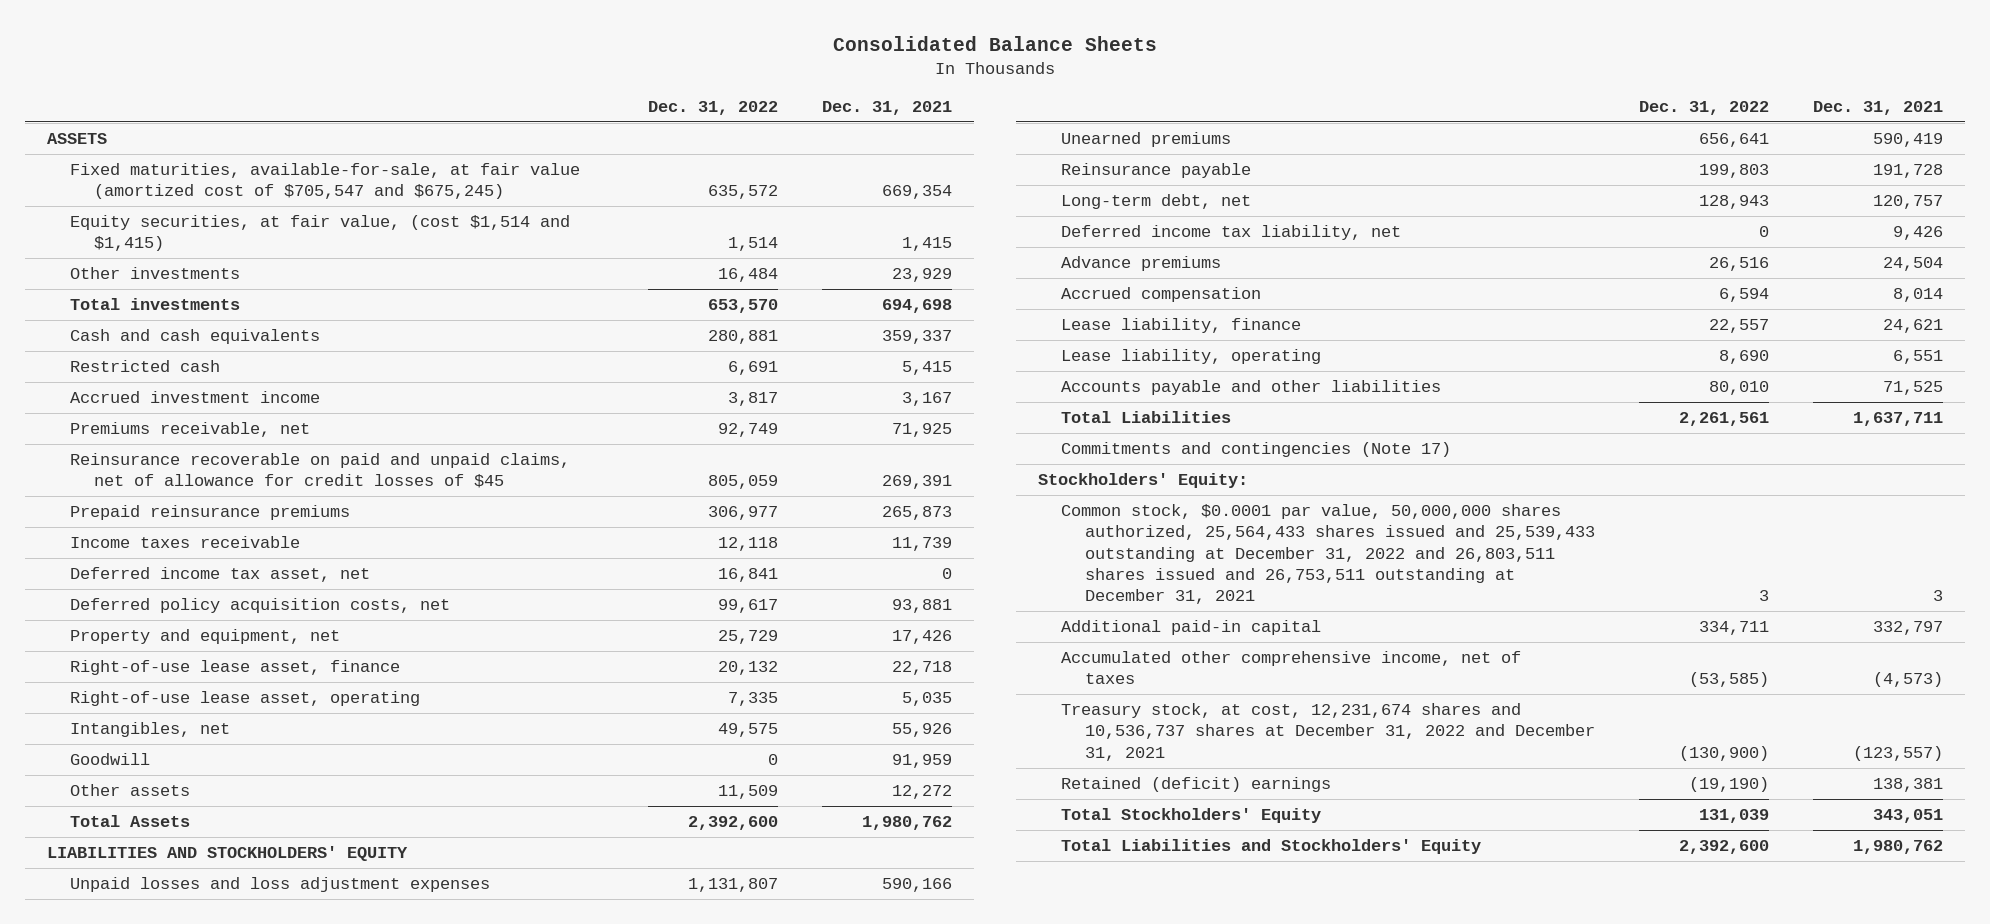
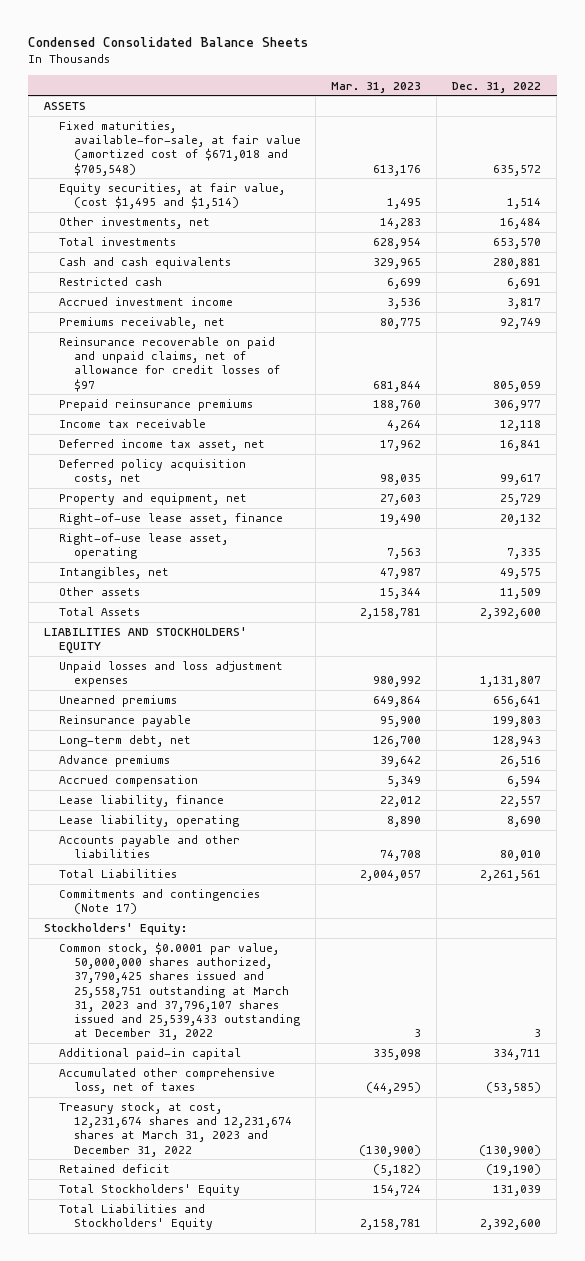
[833,36,1158,52] Consolidated Balance Sheets -> [28,36,309,47] Condensed Consolidated Balance Sheets
[821,100,952,115] Dec. 31, 2021 -> none
none -> [331,81,422,93] Mar. 31, 2023
[70,162,581,200] Fixed maturities, available-for-sale, at fair value (amortized cost of $705,547 and $675,245) -> [58,121,301,176] Fixed maturities, available-for-sale, at fair value (amortized cost of $671,018 and $705,548)
[70,214,571,252] Equity securities, at fair value, (cost $1,514 and $1,415) -> [58,183,285,210] Equity securities, at fair value, (cost $1,495 and $1,514)
[70,266,241,279] Other investments -> [58,217,210,230] Other investments, net
[70,452,571,489] Reinsurance recoverable on paid and unpaid claims, net of allowance for credit losses of $45 -> [58,337,280,392] Reinsurance recoverable on paid and unpaid claims, net of allowance for credit losses of $97
[70,535,301,548] Income taxes receivable -> [58,419,206,429] Income tax receivable
[70,752,151,765] Goodwill -> none
[1061,224,1402,240] Deferred income tax liability, net -> none
[1061,503,1595,605] Common stock, $0.0001 par value, 50,000,000 shares authorized, 25,564,433 shares issued and 25,539,433 outstanding at December 31, 2022 and 26,803,511 shares issued and 26,753,511 outstanding at December 31, 2021 -> [58,942,300,1040] Common stock, $0.0001 par value, 50,000,000 shares authorized, 37,790,425 shares issued and 25,558,751 outstanding at March 31, 2023 and 37,796,107 shares issued and 25,539,433 outstanding at December 31, 2022
[1061,650,1522,685] Accumulated other comprehensive income, net of taxes -> [58,1068,275,1095] Accumulated other comprehensive loss, net of taxes
[1061,702,1595,761] Treasury stock, at cost, 12,231,674 shares and 10,536,737 shares at December 31, 2022 and December 31, 2021 -> [58,1102,292,1157] Treasury stock, at cost, 12,231,674 shares and 12,231,674 shares at March 31, 2023 and December 31, 2022
[1061,776,1332,792] Retained (deficit) earnings -> [58,1164,170,1174] Retained deficit

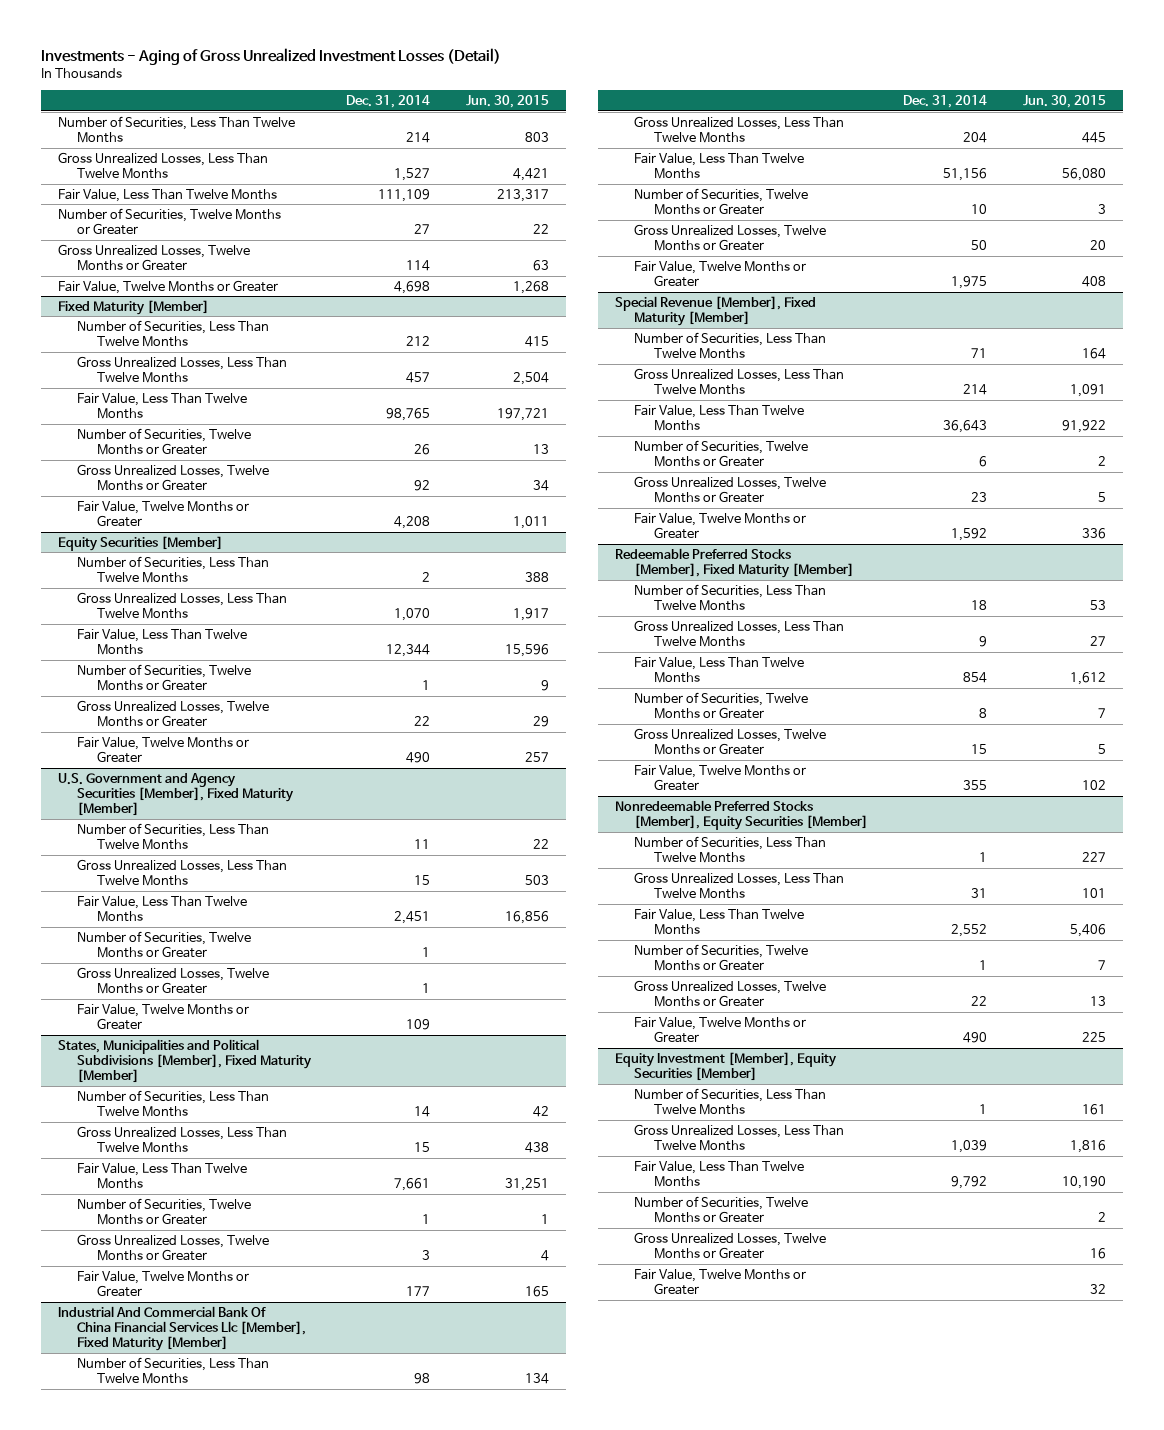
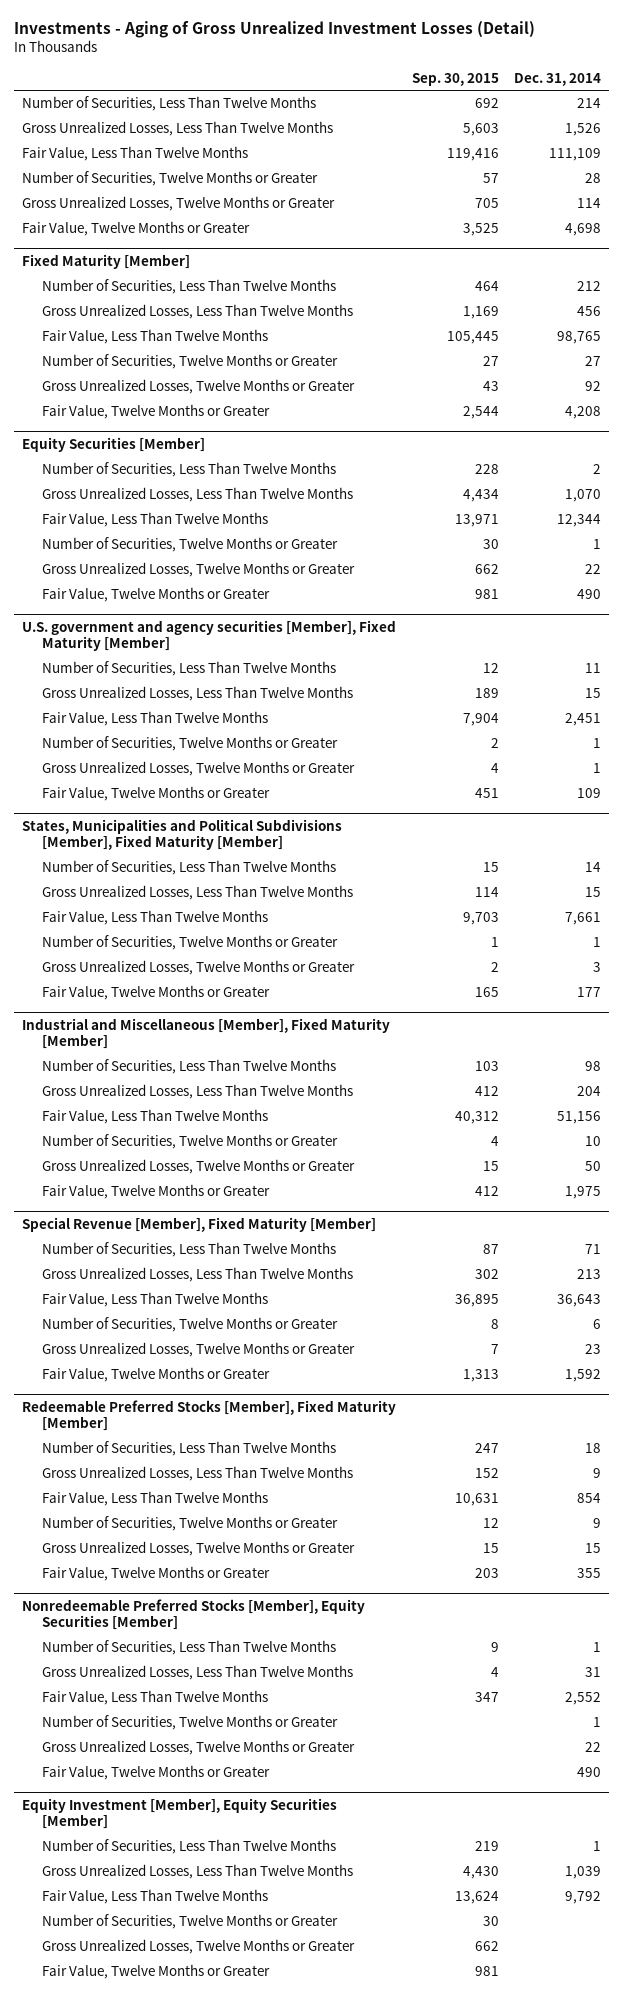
[465,95,549,109] Jun. 30, 2015 -> none
none -> [411,72,499,86] Sep. 30, 2015
[394,168,431,182] 1,527 -> [565,123,602,137] 1,526
[414,224,431,235] 27 -> [585,173,602,184] 28
[406,372,431,384] 457 -> [577,306,602,317] 456
[414,444,431,456] 26 -> [585,356,602,367] 27
[58,772,295,817] U.S. Government and Agency Securities [Member], Fixed Maturity [Member] -> [21,620,396,652] U.S. government and agency securities [Member], Fixed Maturity [Member]
[58,1305,307,1352] Industrial And Commercial Bank Of China Financial Services Llc [Member], Fixed Maturity [Member] -> none
none -> [21,1018,390,1050] Industrial and Miscellaneous [Member], Fixed Maturity [Member]
[963,384,988,396] 214 -> [577,1269,602,1280] 213
[979,708,988,719] 8 -> [593,1518,602,1529] 9

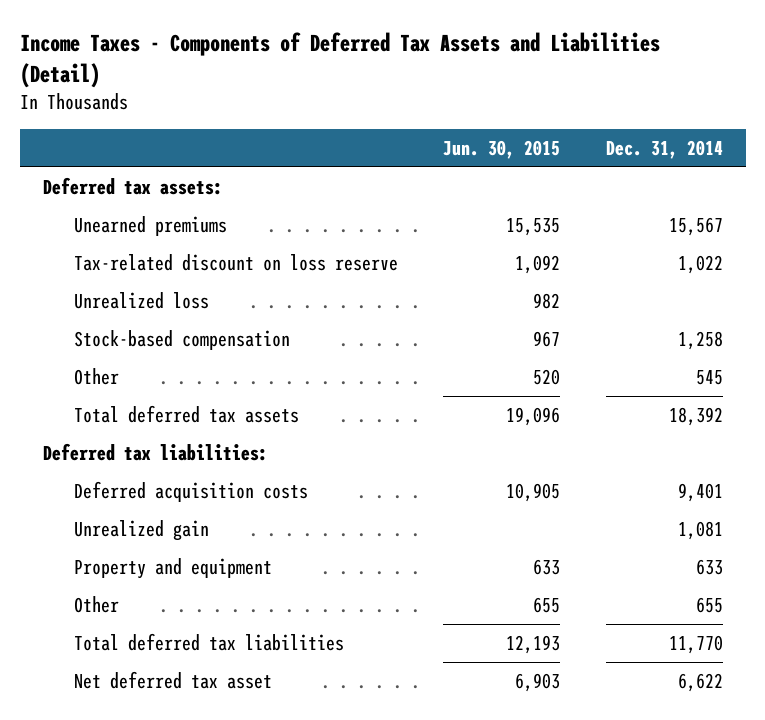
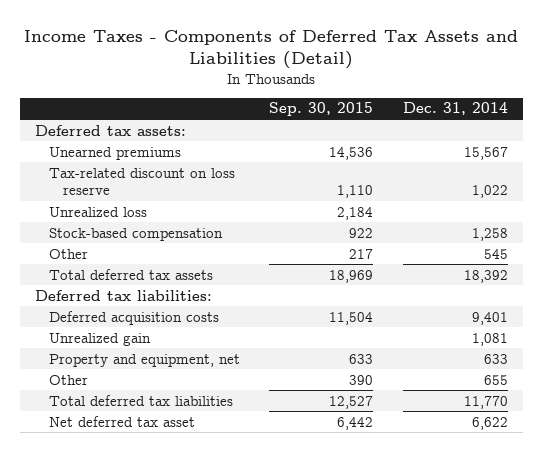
[443,139,561,159] Jun. 30, 2015 -> none
none -> [269,102,374,117] Sep. 30, 2015
[73,557,272,579] Property and equipment -> [48,353,240,367] Property and equipment, net

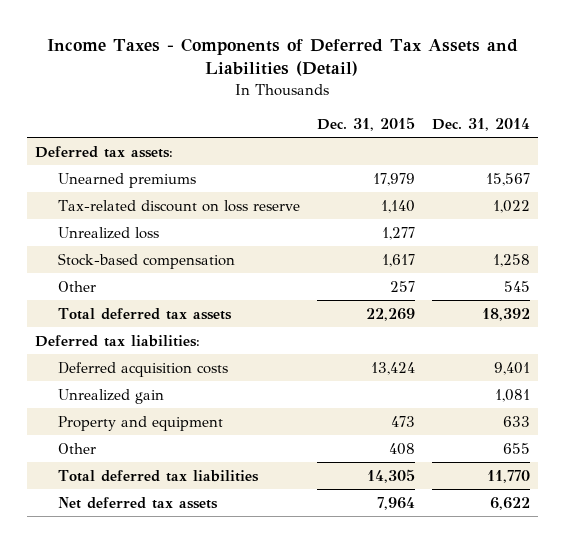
[269,102,374,117] Sep. 30, 2015 -> none
none -> [316,116,415,131] Dec. 31, 2015
[48,353,240,367] Property and equipment, net -> [58,415,224,431] Property and equipment
[48,415,195,427] Net deferred tax asset -> [58,496,219,509] Net deferred tax assets

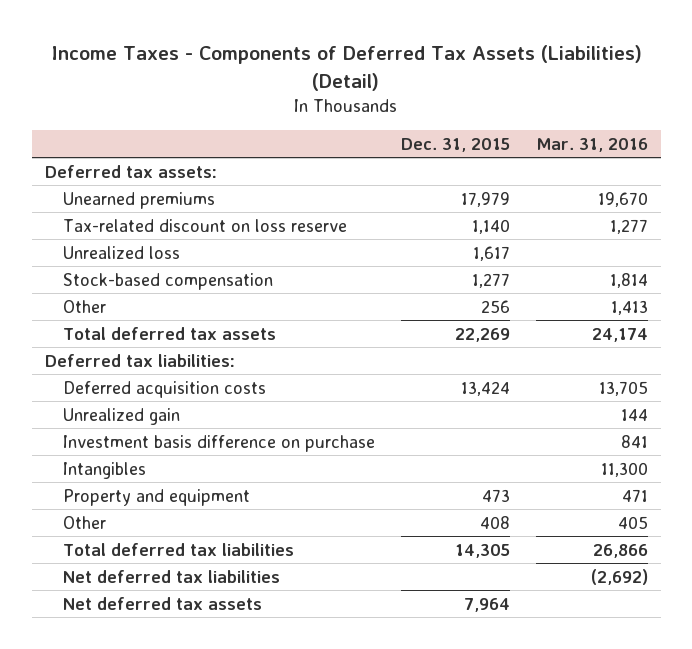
[47,37,519,77] Income Taxes - Components of Deferred Tax Assets and Liabilities (Detail) -> [51,44,643,91] Income Taxes - Components of Deferred Tax Assets (Liabilities) (Detail)
[431,117,530,131] Dec. 31, 2014 -> none
none -> [535,137,648,152] Mar. 31, 2016
[381,226,415,240] 1,277 -> [473,245,511,261] 1,617
[381,253,415,267] 1,617 -> [472,272,511,288] 1,277
[389,280,415,292] 257 -> [481,299,511,313] 256
none -> [63,434,376,452] Investment basis difference on purchase
none -> [63,461,147,479] Intangibles
none -> [63,569,281,583] Net deferred tax liabilities

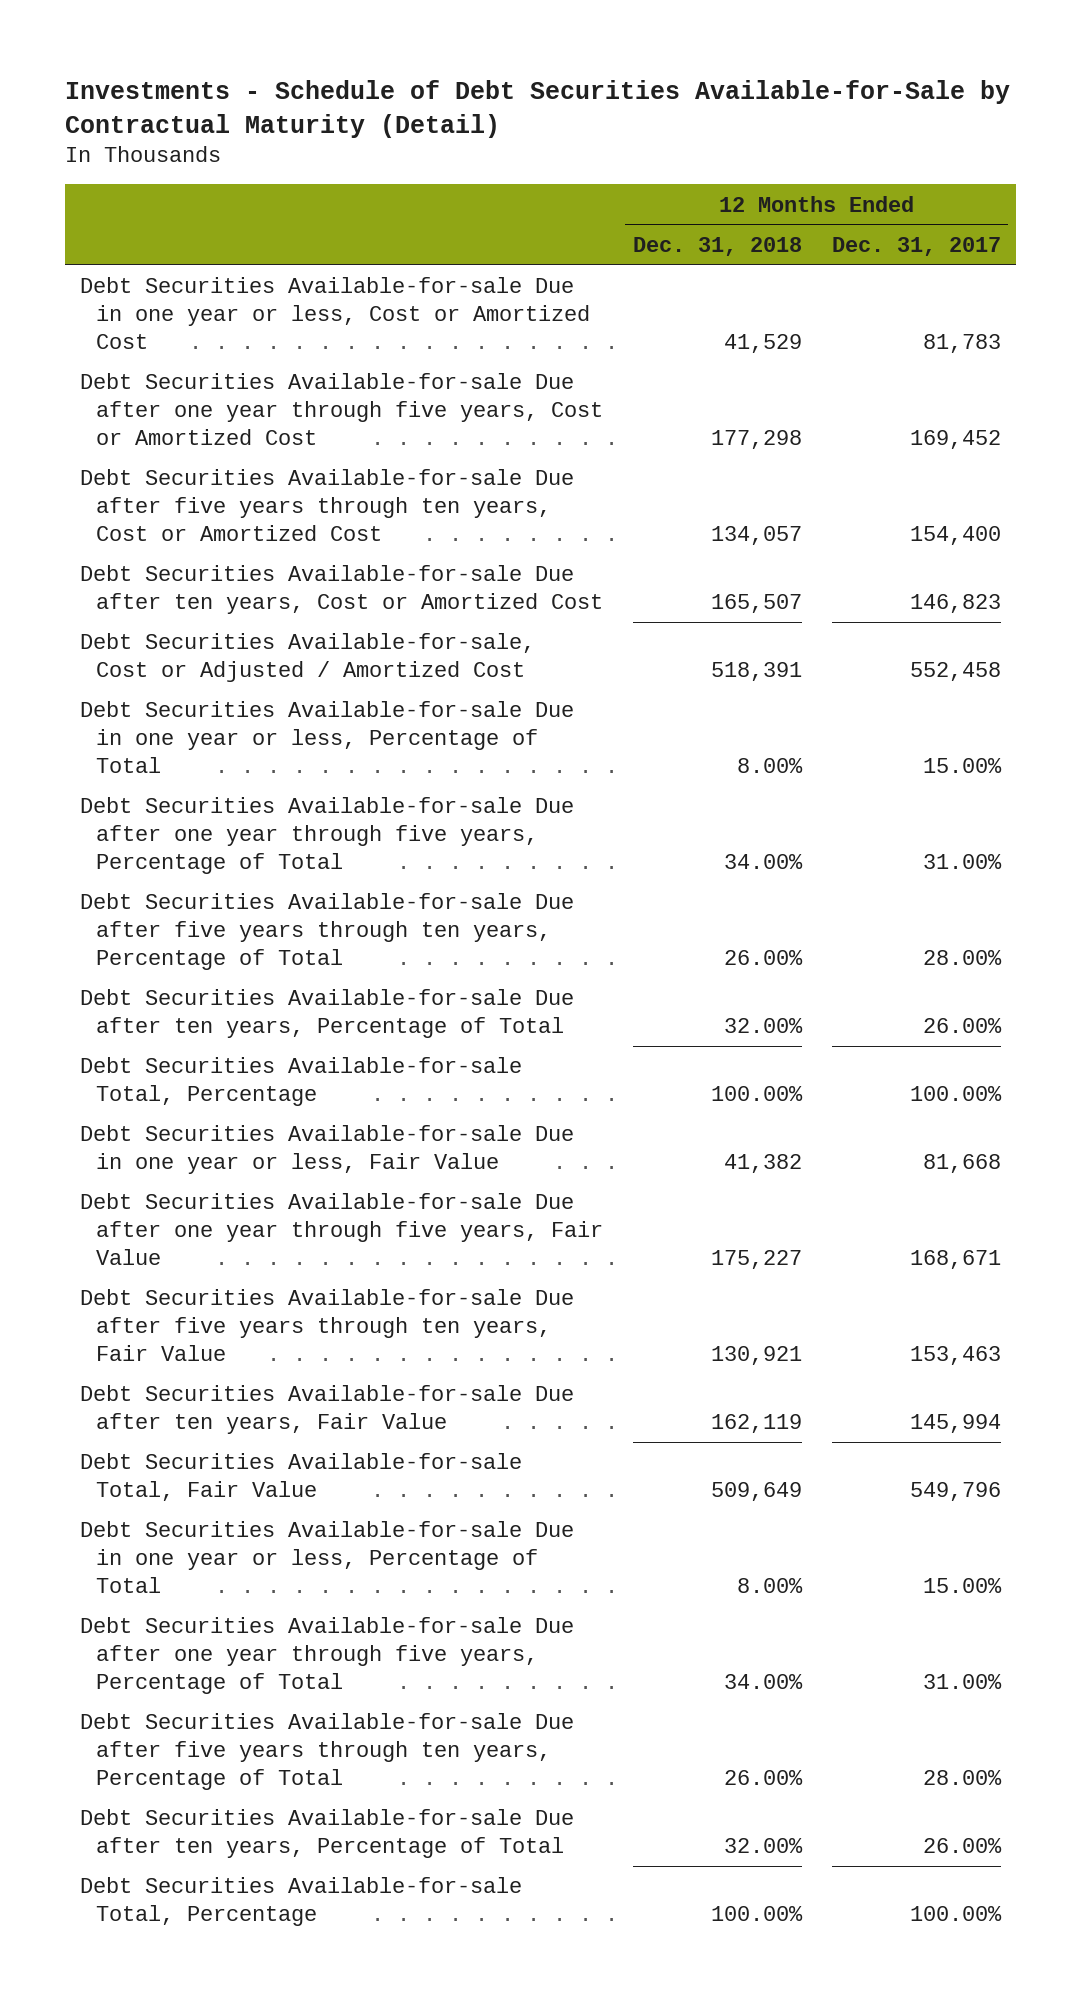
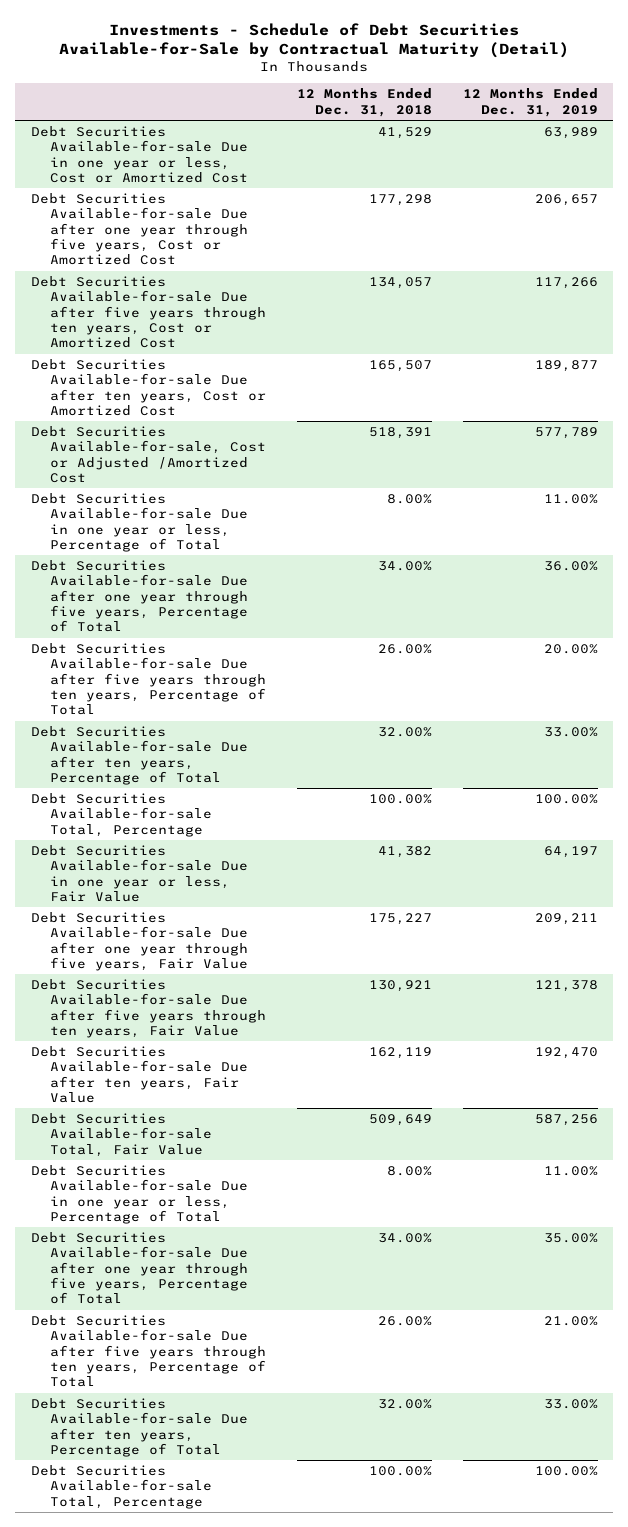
[831,236,1001,256] Dec. 31, 2017 -> none
none -> [462,88,598,117] 12 Months Ended Dec. 31, 2019
[79,633,535,683] Debt Securities Available-for-sale, Cost or Adjusted / Amortized Cost -> [30,426,266,483] Debt Securities Available-for-sale, Cost or Adjusted /Amortized Cost

